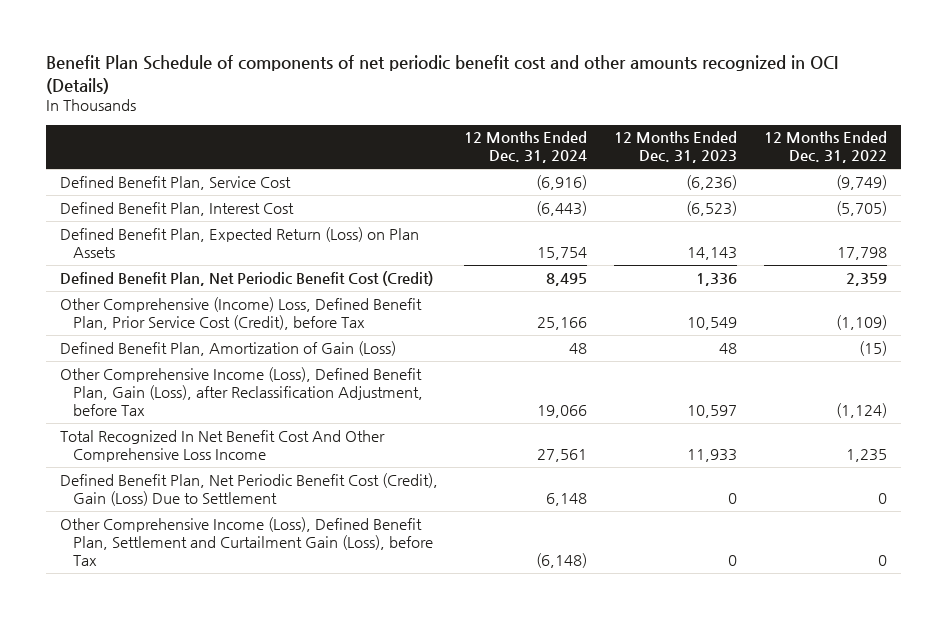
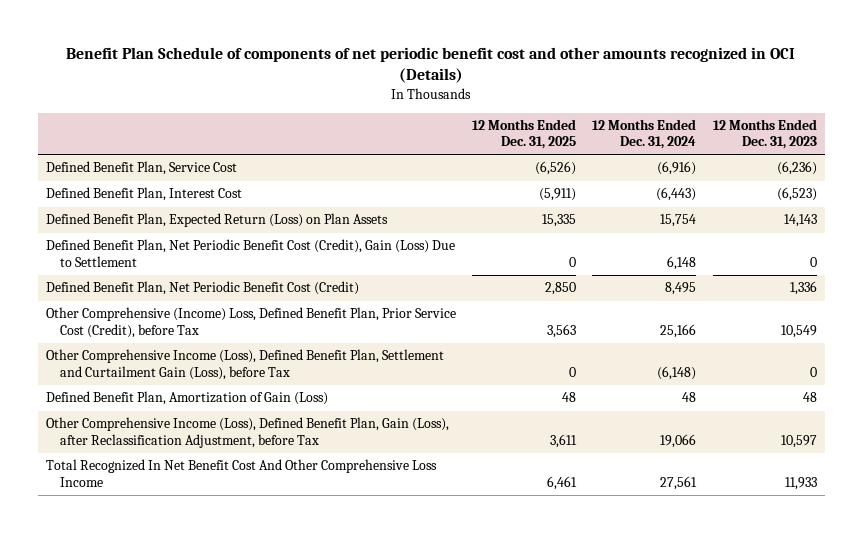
[764,131,888,164] 12 Months Ended Dec. 31, 2022 -> none
none -> [472,119,577,150] 12 Months Ended Dec. 31, 2025
[59,472,438,506] Defined Benefit Plan, Net Periodic Benefit Cost (Credit), Gain (Loss) Due to Settlement -> [45,239,455,267] Defined Benefit Plan, Net Periodic Benefit Cost (Credit), Gain (Loss) Due to Settlement
[59,516,433,566] Other Comprehensive Income (Loss), Defined Benefit Plan, Settlement and Curtailment Gain (Loss), before Tax -> [45,349,444,380] Other Comprehensive Income (Loss), Defined Benefit Plan, Settlement and Curtailment Gain (Loss), before Tax

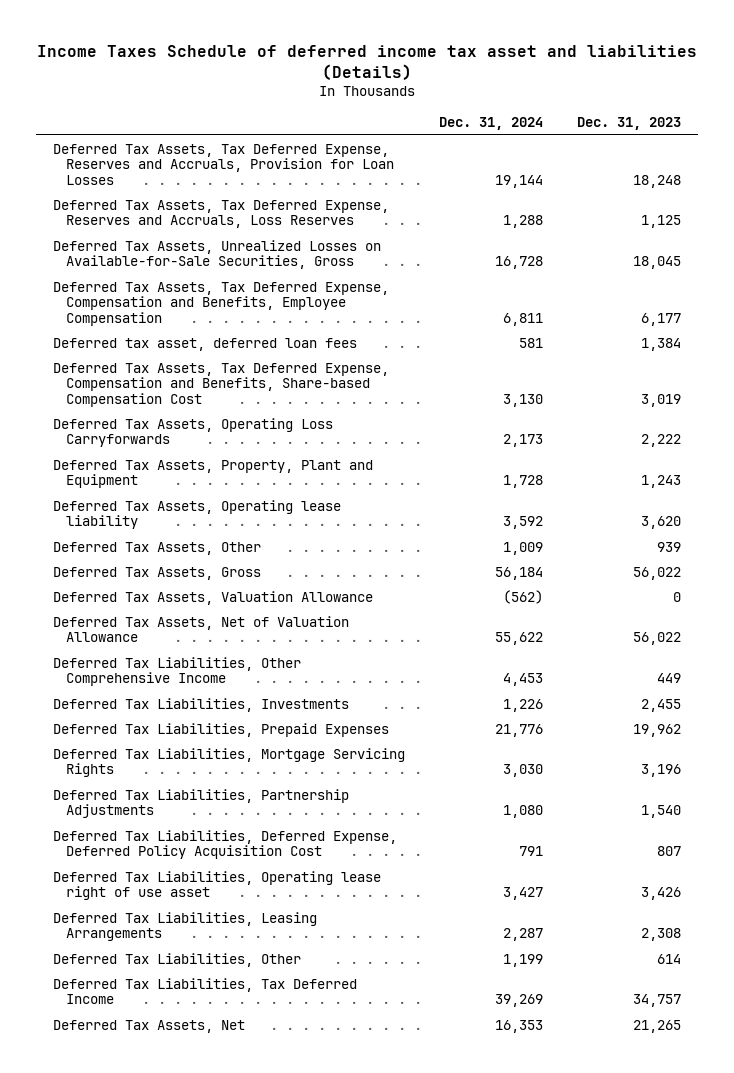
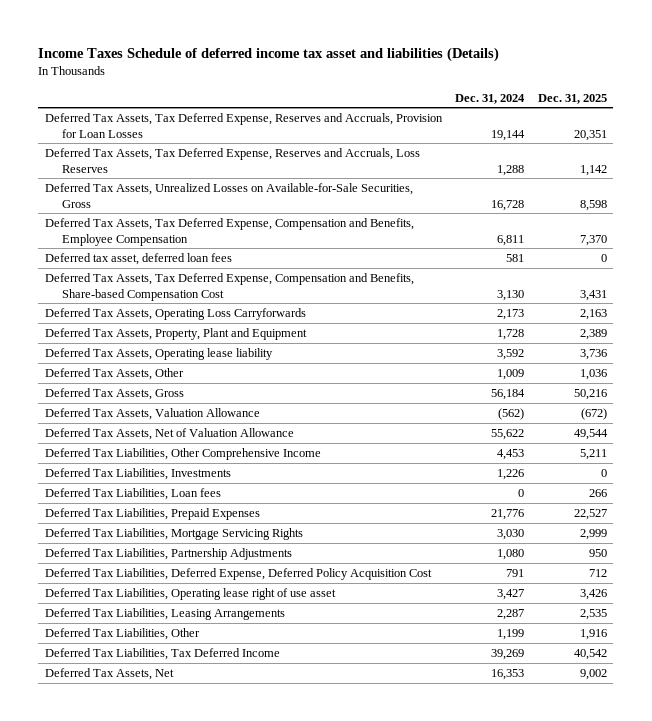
[577,117,682,131] Dec. 31, 2023 -> none
none -> [537,93,607,104] Dec. 31, 2025
none -> [44,487,221,500] Deferred Tax Liabilities, Loan fees

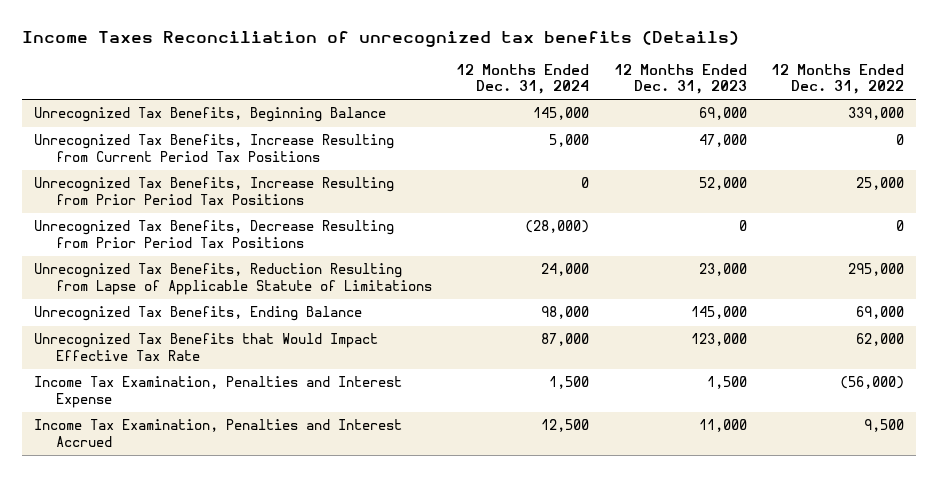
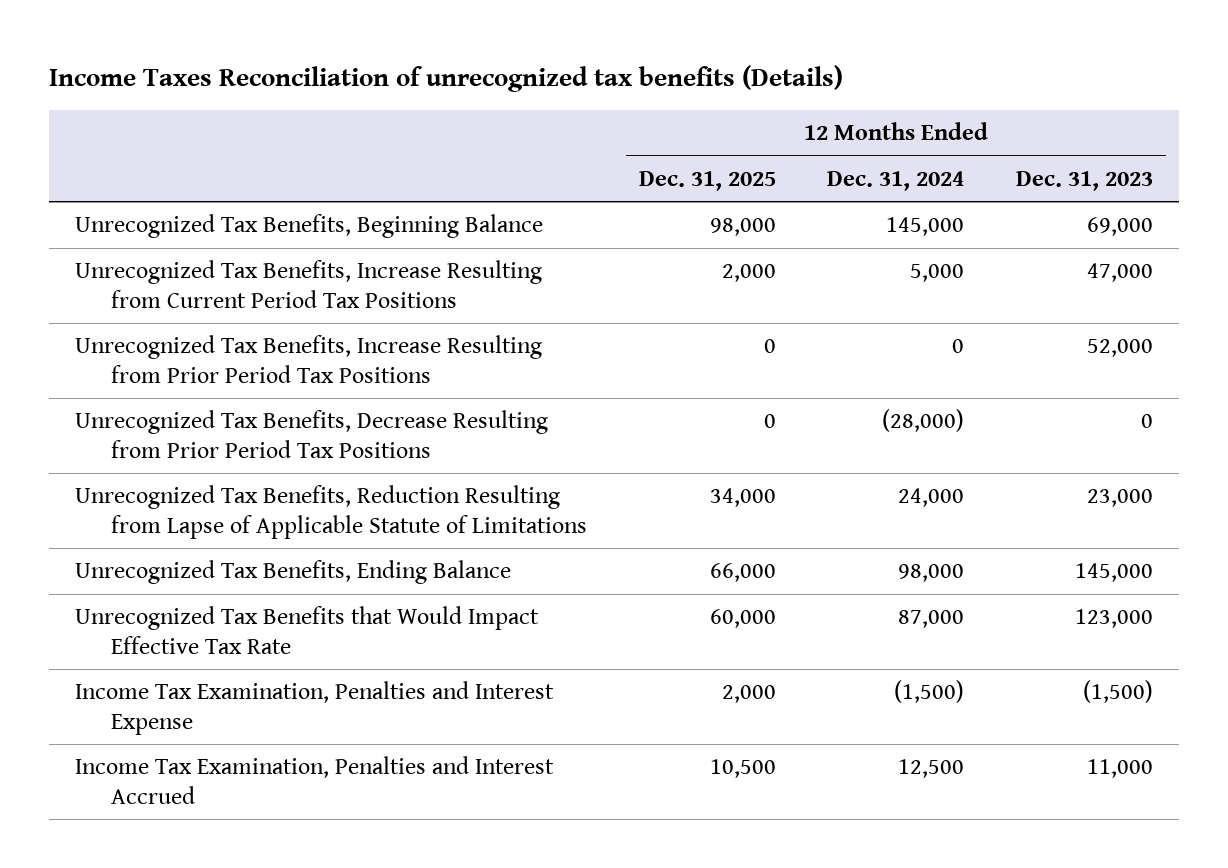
[770,64,904,95] 12 Months Ended Dec. 31, 2022 -> none
none -> [638,170,776,191] Dec. 31, 2025
[549,376,590,390] 1,500 -> [894,680,965,704] (1,500)
[706,376,747,390] 1,500 -> [1083,680,1154,704] (1,500)

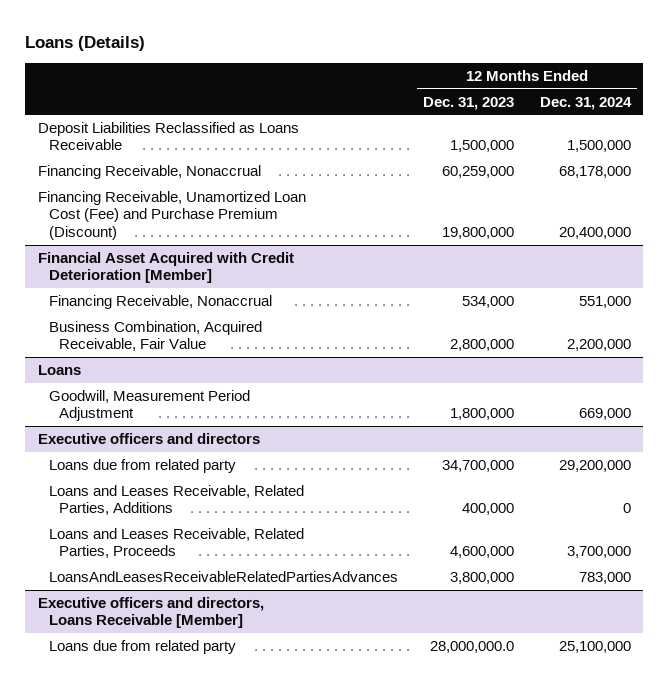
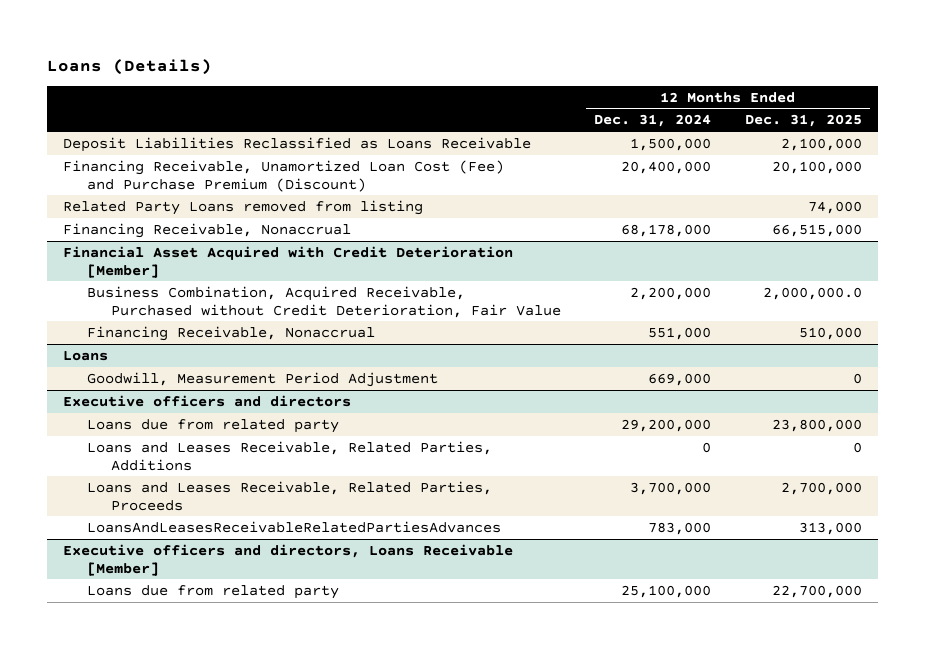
[423,96,515,110] Dec. 31, 2023 -> none
none -> [744,114,862,128] Dec. 31, 2025
none -> [63,199,424,215] Related Party Loans removed from listing
[37,165,261,180] Financing Receivable, Nonaccrual -> [63,222,352,238] Financing Receivable, Nonaccrual
none -> [87,285,561,318] Business Combination, Acquired Receivable, Purchased without Credit Deterioration, Fair Value
[48,321,262,352] Business Combination, Acquired Receivable, Fair Value -> none

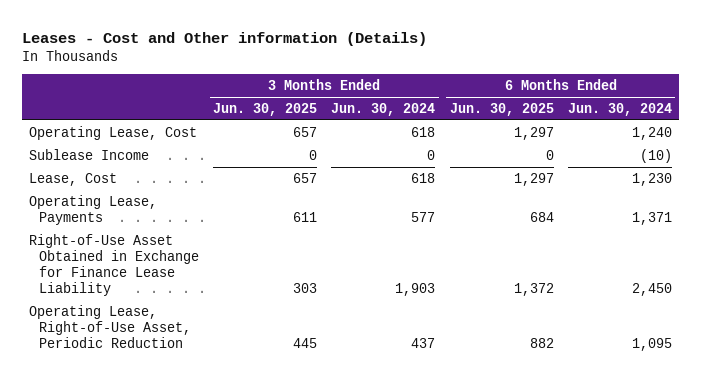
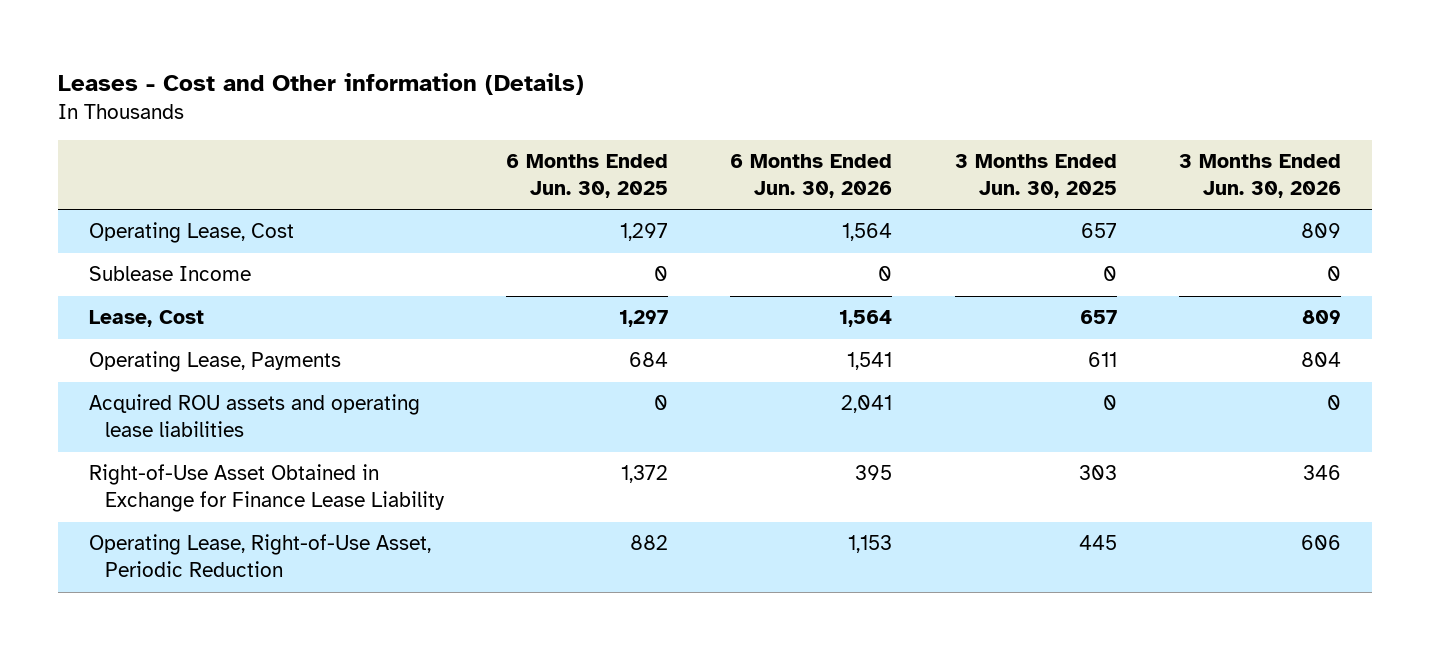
[331,102,436,116] Jun. 30, 2024 -> none
[567,102,672,116] Jun. 30, 2024 -> none
none -> [730,154,893,198] 6 Months Ended Jun. 30, 2026
none -> [1178,154,1341,198] 3 Months Ended Jun. 30, 2026
none -> [89,394,421,438] Acquired ROU assets and operating lease liabilities

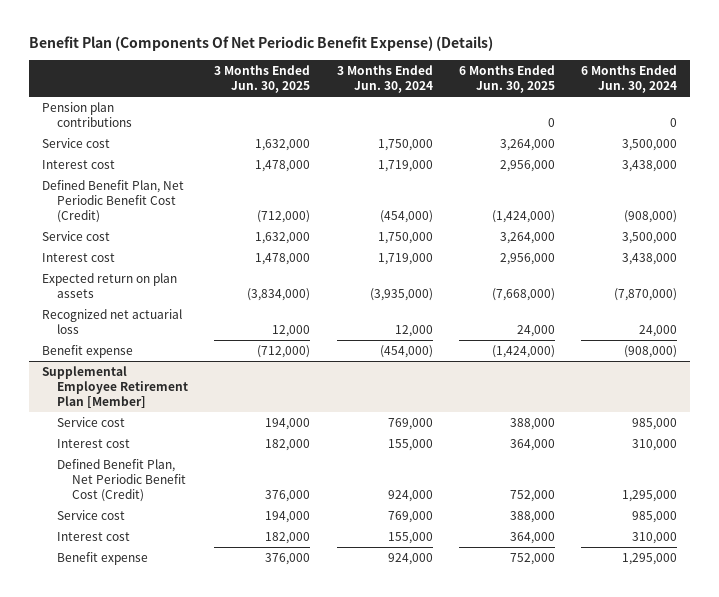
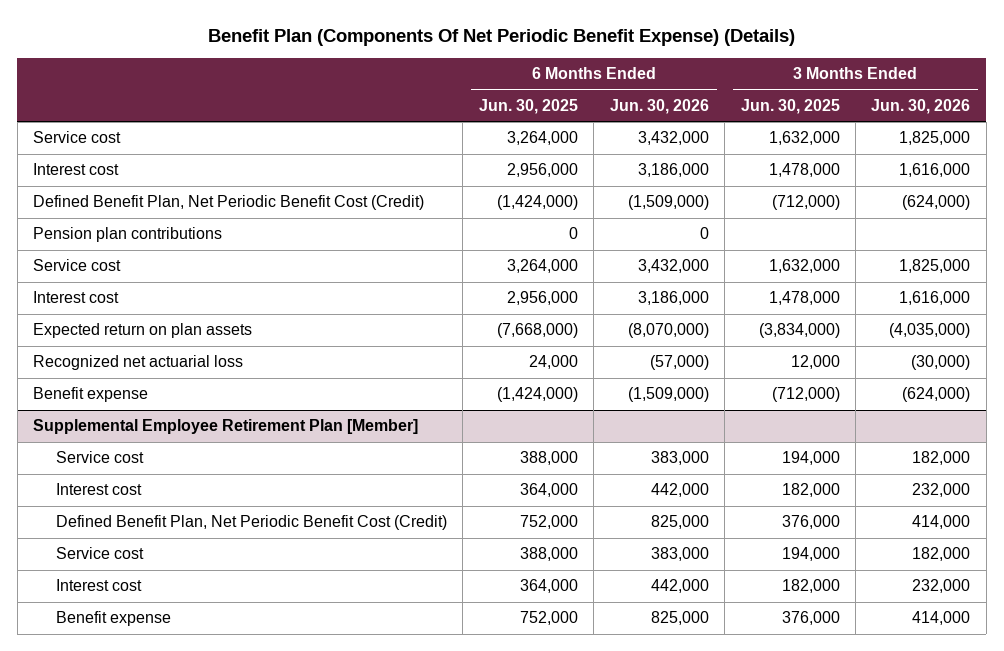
[336,65,433,94] 3 Months Ended Jun. 30, 2024 -> none
[581,65,678,94] 6 Months Ended Jun. 30, 2024 -> none
none -> [609,99,709,115] Jun. 30, 2026
none -> [871,99,971,115] Jun. 30, 2026
[42,101,133,128] Pension plan contributions -> [33,227,223,243] Pension plan contributions

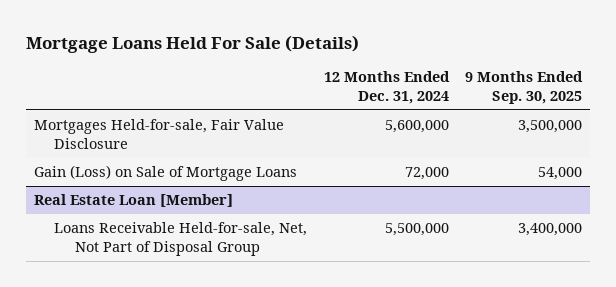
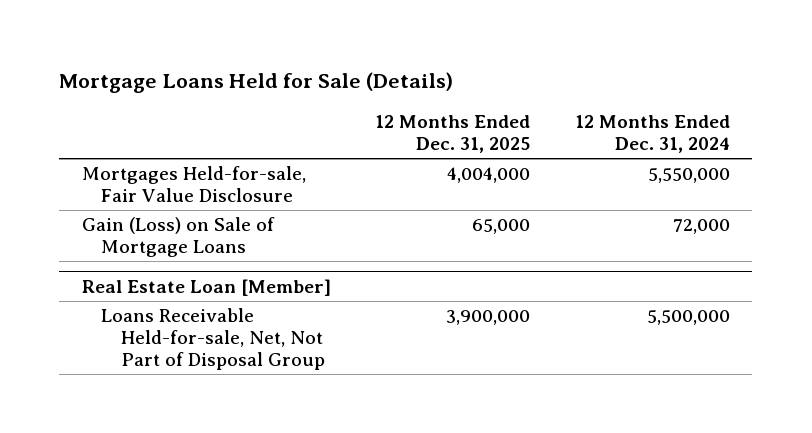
[25,34,359,53] Mortgage Loans Held For Sale (Details) -> [59,72,454,94] Mortgage Loans Held for Sale (Details)
[465,71,584,105] 9 Months Ended Sep. 30, 2025 -> none
none -> [375,115,531,154] 12 Months Ended Dec. 31, 2025
[384,120,449,134] 5,600,000 -> [647,167,730,183] 5,550,000

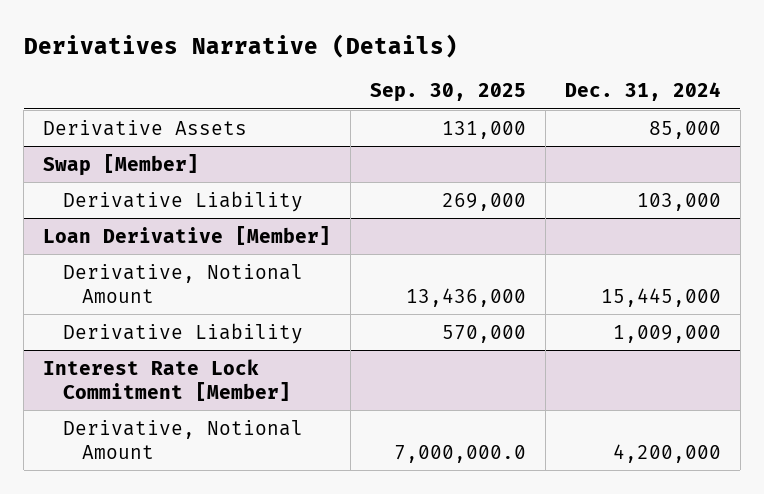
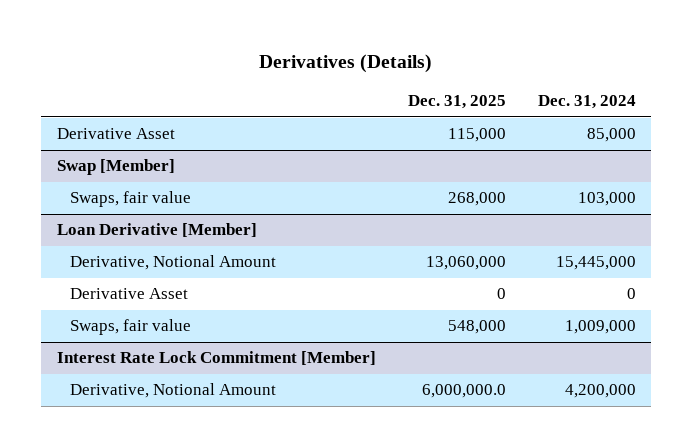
[23,33,458,58] Derivatives Narrative (Details) -> [259,53,433,73] Derivatives (Details)
[370,83,527,103] Sep. 30, 2025 -> none
none -> [407,95,506,110] Dec. 31, 2025
[43,119,248,136] Derivative Assets -> [57,128,176,140] Derivative Asset
[62,190,303,212] Derivative Liability -> [70,191,192,208] Swaps, fair value
none -> [70,288,189,300] Derivative Asset
[62,322,303,344] Derivative Liability -> [70,319,192,336] Swaps, fair value

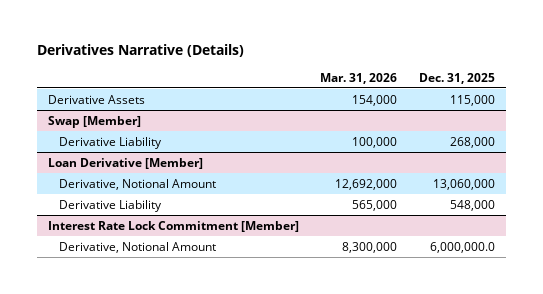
[259,53,433,73] Derivatives (Details) -> [37,44,245,58] Derivatives Narrative (Details)
[537,95,636,110] Dec. 31, 2024 -> none
none -> [320,72,398,84] Mar. 31, 2026
[57,128,176,140] Derivative Asset -> [47,94,145,104] Derivative Assets
[70,191,192,208] Swaps, fair value -> [58,136,162,149] Derivative Liability
[70,288,189,300] Derivative Asset -> none
[70,319,192,336] Swaps, fair value -> [58,199,162,212] Derivative Liability

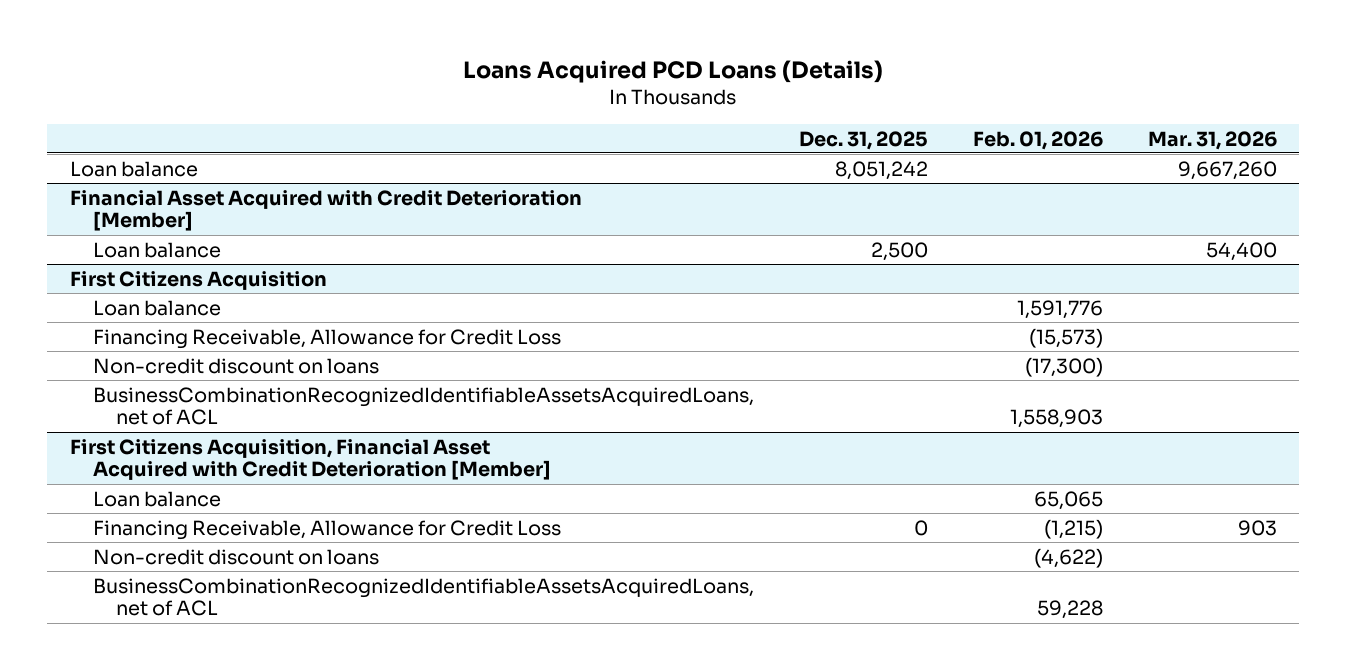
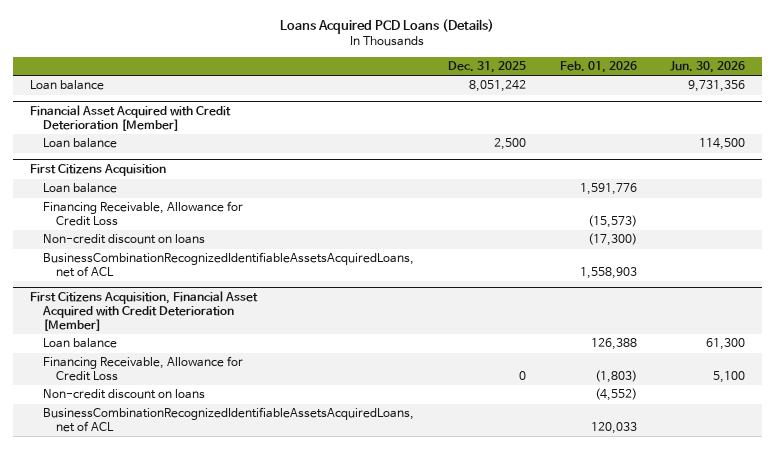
[1147,130,1277,150] Mar. 31, 2026 -> none
none -> [670,61,746,74] Jun. 30, 2026
[1033,490,1103,510] 65,065 -> [590,338,637,351] 126,388
[1043,518,1103,539] (1,215) -> [594,370,637,384] (1,803)
[1033,547,1103,568] (4,622) -> [594,388,637,402] (4,552)
[1036,600,1103,620] 59,228 -> [590,422,637,435] 120,033

